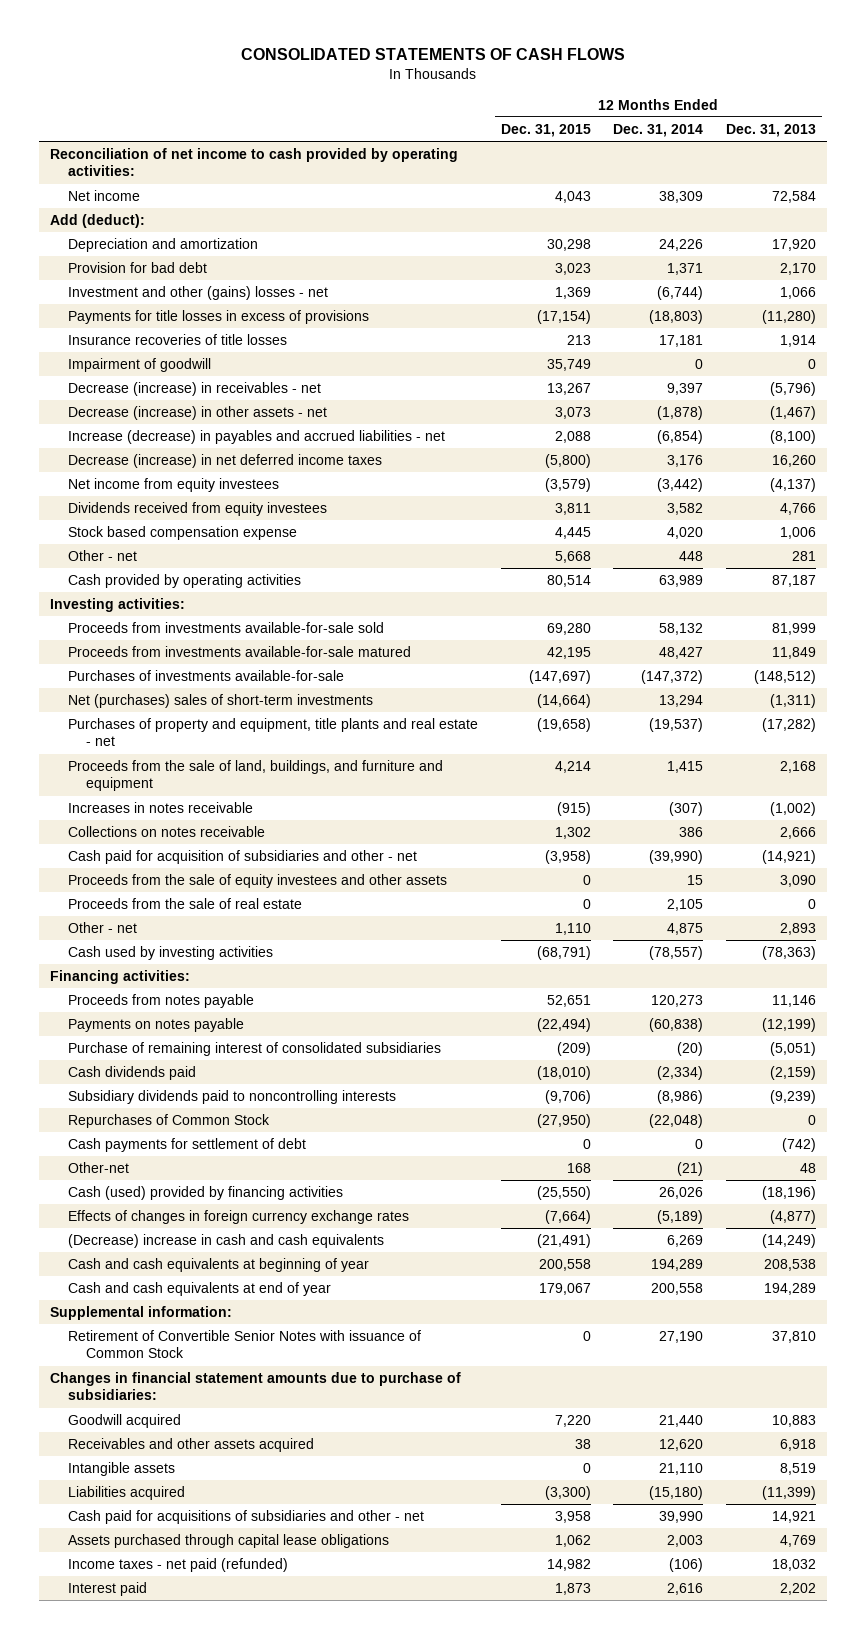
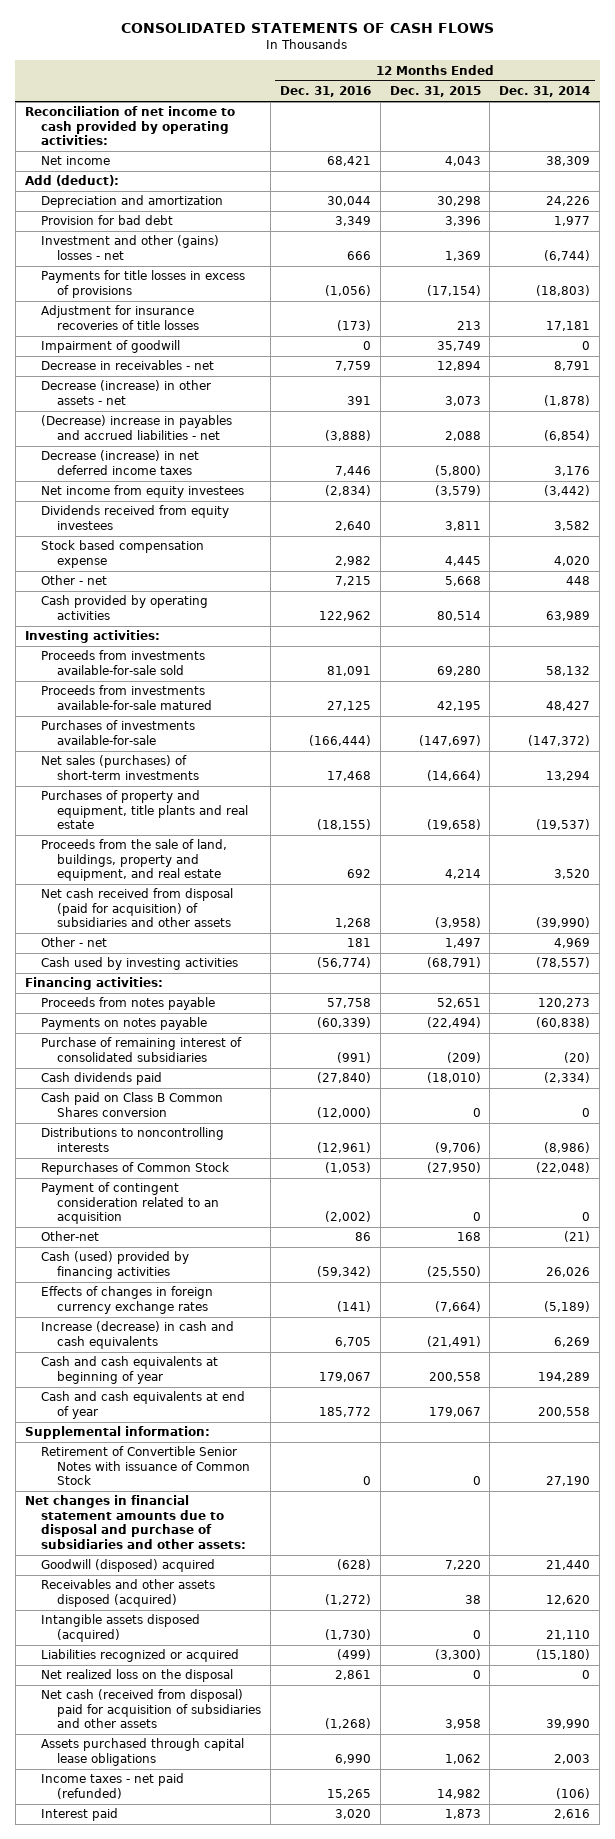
[725,123,816,137] Dec. 31, 2013 -> none
none -> [279,86,371,98] Dec. 31, 2016
[554,262,591,275] 3,023 -> [444,216,481,227] 3,396
[667,262,704,275] 1,371 -> [554,216,591,227] 1,977
[68,333,288,345] Insurance recoveries of title losses -> [40,305,199,330] Adjustment for insurance recoveries of title losses
[68,381,322,396] Decrease (increase) in receivables - net -> [40,360,214,371] Decrease in receivables - net
[546,382,591,395] 13,267 -> [436,361,481,372] 12,894
[667,382,704,395] 9,397 -> [554,361,591,372] 8,791
[68,429,446,444] Increase (decrease) in payables and accrued liabilities - net -> [40,415,232,440] (Decrease) increase in payables and accrued liabilities - net
[68,801,254,813] Increases in notes receivable -> none
[68,825,266,837] Collections on notes receivable -> none
[68,873,448,888] Proceeds from the sale of equity investees and other assets -> none
[68,897,303,909] Proceeds from the sale of real estate -> none
[68,693,374,708] Net (purchases) sales of short-term investments -> [40,755,199,780] Net sales (purchases) of short-term investments
[68,717,479,747] Purchases of property and equipment, title plants and real estate - net -> [40,790,248,830] Purchases of property and equipment, title plants and real estate
[68,759,444,792] Proceeds from the sale of land, buildings, and furniture and equipment -> [40,839,227,882] Proceeds from the sale of land, buildings, property and equipment, and real estate
[667,760,704,773] 1,415 -> [554,869,591,880] 3,520
[68,849,418,864] Cash paid for acquisition of subsidiaries and other - net -> [40,888,233,928] Net cash received from disposal (paid for acquisition) of subsidiaries and other assets
[554,922,591,935] 1,110 -> [444,938,481,949] 1,497
[667,922,704,935] 4,875 -> [554,938,591,949] 4,969
none -> [40,1092,223,1117] Cash paid on Class B Common Shares conversion
[68,1089,397,1104] Subsidiary dividends paid to noncontrolling interests -> [40,1127,224,1152] Distributions to noncontrolling interests
[68,1137,307,1152] Cash payments for settlement of debt -> [40,1182,219,1225] Payment of contingent consideration related to an acquisition
[68,1233,385,1248] (Decrease) increase in cash and cash equivalents -> [40,1321,234,1349] Increase (decrease) in cash and cash equivalents
[49,1371,461,1401] Changes in financial statement amounts due to purchase of subsidiaries: -> [24,1495,246,1549] Net changes in financial statement amounts due to disposal and purchase of subsidiaries and other assets:
[68,1413,182,1428] Goodwill acquired -> [40,1559,215,1573] Goodwill (disposed) acquired
[68,1437,315,1452] Receivables and other assets acquired -> [40,1579,215,1607] Receivables and other assets disposed (acquired)
[68,1461,176,1476] Intangible assets -> [40,1614,200,1642] Intangible assets disposed (acquired)
[68,1485,186,1500] Liabilities acquired -> [40,1649,239,1663] Liabilities recognized or acquired
none -> [40,1669,233,1683] Net realized loss on the disposal
[68,1509,425,1524] Cash paid for acquisitions of subsidiaries and other - net -> [40,1689,261,1729] Net cash (received from disposal) paid for acquisition of subsidiaries and other assets

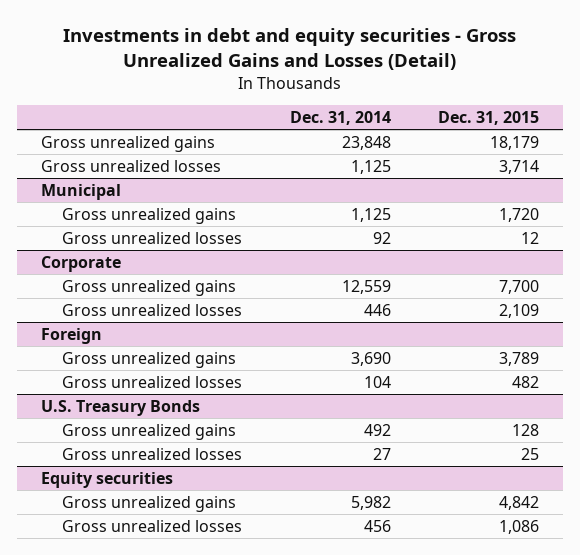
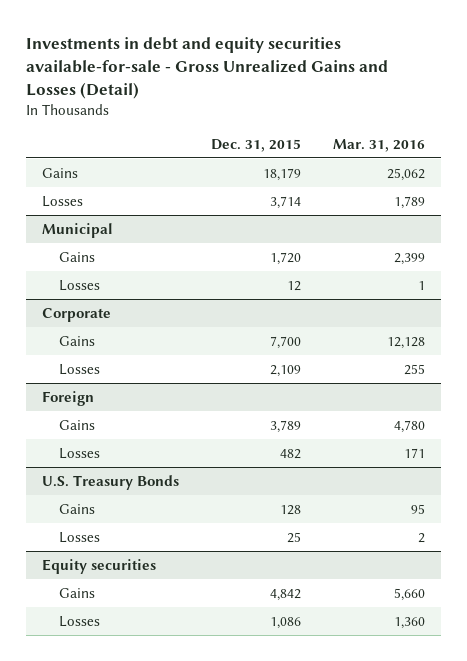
[62,27,516,71] Investments in debt and equity securities - Gross Unrealized Gains and Losses (Detail) -> [26,37,389,100] Investments in debt and equity securities available-for-sale - Gross Unrealized Gains and Losses (Detail)
[289,111,391,126] Dec. 31, 2014 -> none
none -> [333,138,426,152] Mar. 31, 2016
[40,135,215,152] Gross unrealized gains -> [42,167,79,178] Gains
[40,159,221,172] Gross unrealized losses -> [42,195,84,207] Losses
[62,207,237,224] Gross unrealized gains -> [58,251,95,262] Gains
[62,231,243,244] Gross unrealized losses -> [58,279,100,291] Losses
[62,279,237,296] Gross unrealized gains -> [58,335,95,346] Gains
[62,303,243,316] Gross unrealized losses -> [58,363,100,375] Losses
[62,351,237,368] Gross unrealized gains -> [58,419,95,430] Gains
[62,375,243,388] Gross unrealized losses -> [58,447,100,459] Losses
[62,423,237,440] Gross unrealized gains -> [58,503,95,514] Gains
[62,447,243,460] Gross unrealized losses -> [58,531,100,543] Losses
[62,495,237,512] Gross unrealized gains -> [58,587,95,598] Gains
[62,519,243,532] Gross unrealized losses -> [58,615,100,627] Losses

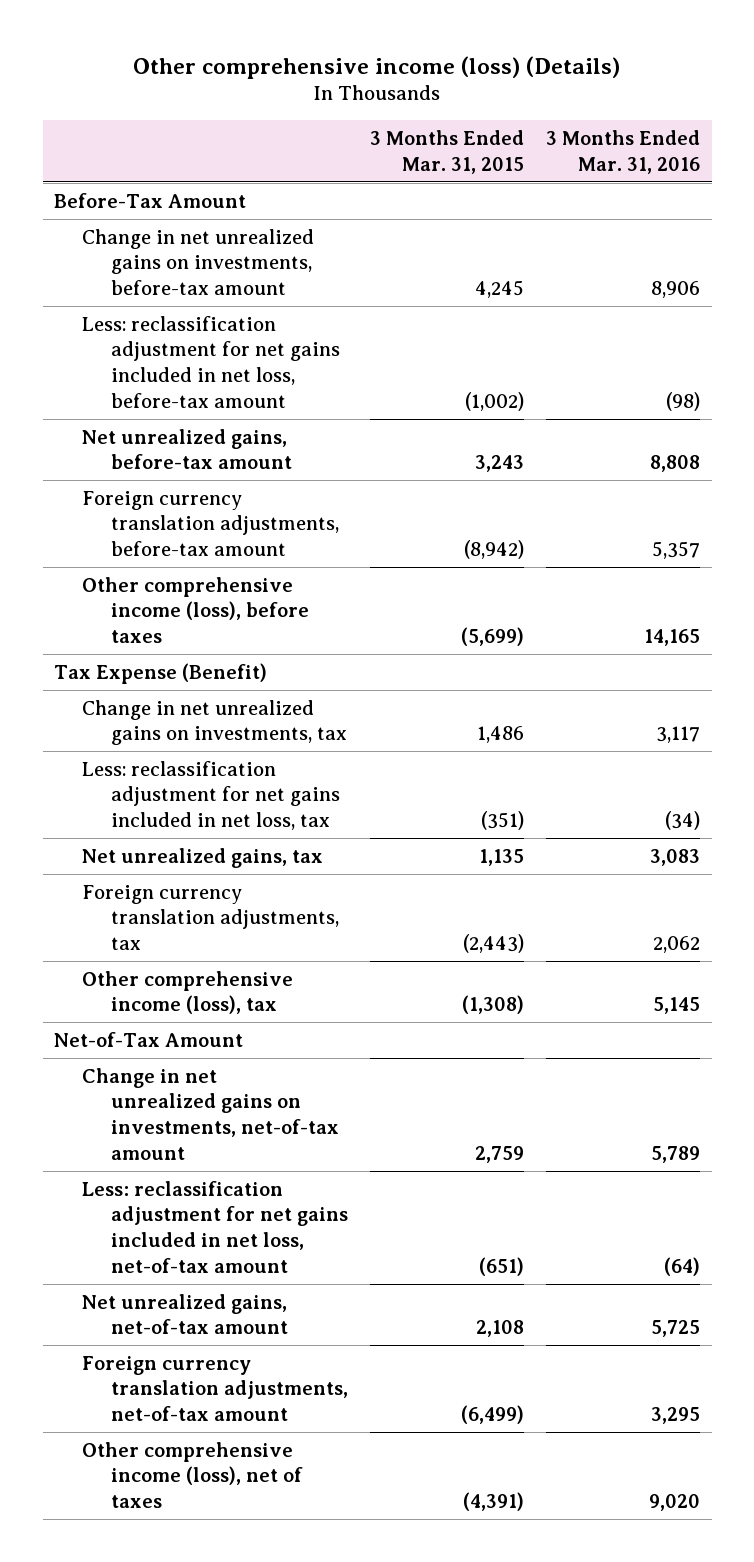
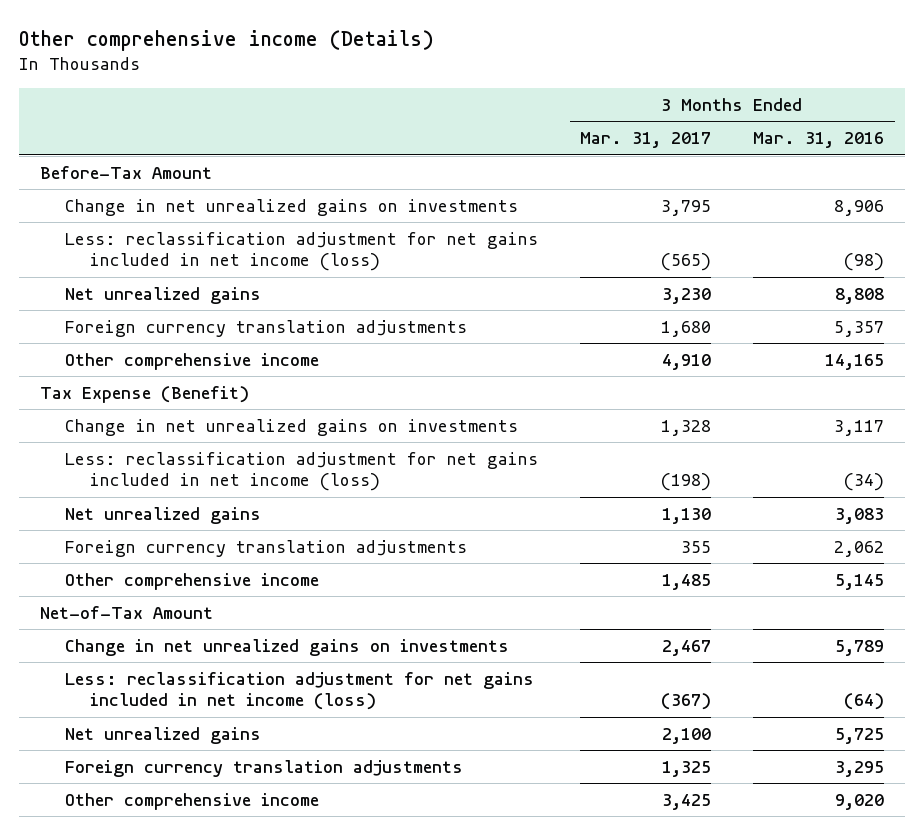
[133,55,621,79] Other comprehensive income (loss) (Details) -> [18,30,434,52] Other comprehensive income (Details)
[369,129,524,174] 3 Months Ended Mar. 31, 2015 -> none
none -> [580,132,712,149] Mar. 31, 2017
[82,228,315,296] Change in net unrealized gains on investments, before-tax amount -> [64,198,518,216] Change in net unrealized gains on investments
[82,315,340,409] Less: reclassification adjustment for net gains included in net loss, before-tax amount -> [64,231,538,272] Less: reclassification adjustment for net gains included in net income (loss)
[82,428,292,470] Net unrealized gains, before-tax amount -> [64,286,261,304] Net unrealized gains
[82,490,339,557] Foreign currency translation adjustments, before-tax amount -> [64,319,467,337] Foreign currency translation adjustments
[82,576,309,644] Other comprehensive income (loss), before taxes -> [64,352,319,370] Other comprehensive income
[82,699,347,746] Change in net unrealized gains on investments, tax -> [64,418,518,436] Change in net unrealized gains on investments
[82,760,340,831] Less: reclassification adjustment for net gains included in net loss, tax -> [64,451,538,492] Less: reclassification adjustment for net gains included in net income (loss)
[82,847,324,868] Net unrealized gains, tax -> [64,506,261,524] Net unrealized gains
[82,884,339,951] Foreign currency translation adjustments, tax -> [64,539,467,557] Foreign currency translation adjustments
[82,970,294,1015] Other comprehensive income (loss), tax -> [64,572,319,590] Other comprehensive income
[82,1067,339,1161] Change in net unrealized gains on investments, net-of-tax amount -> [64,638,509,656] Change in net unrealized gains on investments
[82,1180,348,1274] Less: reclassification adjustment for net gains included in net loss, net-of-tax amount -> [64,671,534,711] Less: reclassification adjustment for net gains included in net income (loss)
[82,1293,288,1335] Net unrealized gains, net-of-tax amount -> [64,726,261,744] Net unrealized gains
[82,1355,348,1422] Foreign currency translation adjustments, net-of-tax amount -> [64,759,463,777] Foreign currency translation adjustments
[82,1441,303,1509] Other comprehensive income (loss), net of taxes -> [64,792,319,810] Other comprehensive income

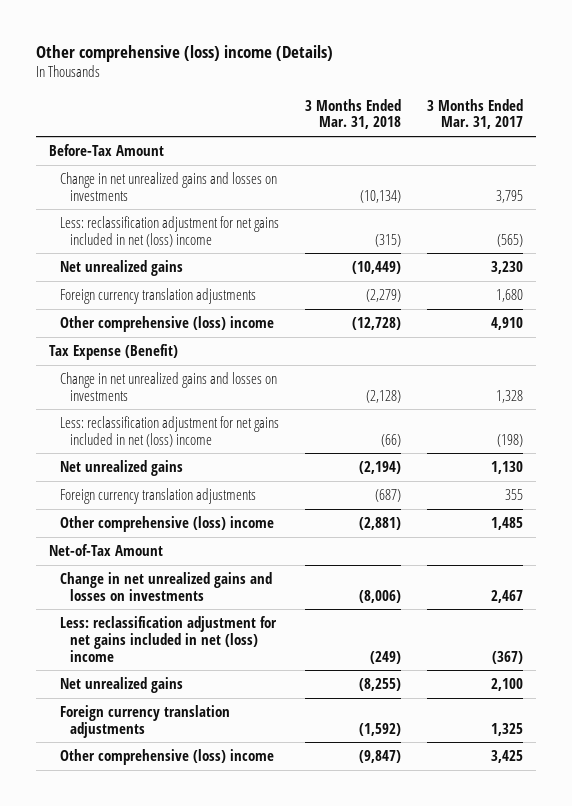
[18,30,434,52] Other comprehensive income (Details) -> [35,45,333,63] Other comprehensive (loss) income (Details)
[753,132,885,149] Mar. 31, 2016 -> none
none -> [304,98,401,130] 3 Months Ended Mar. 31, 2018
[64,198,518,216] Change in net unrealized gains on investments -> [59,171,277,201] Change in net unrealized gains and losses on investments
[64,231,538,272] Less: reclassification adjustment for net gains included in net income (loss) -> [59,215,279,247] Less: reclassification adjustment for net gains included in net (loss) income
[64,352,319,370] Other comprehensive income -> [59,315,274,332] Other comprehensive (loss) income
[64,418,518,436] Change in net unrealized gains on investments -> [59,371,277,401] Change in net unrealized gains and losses on investments
[64,451,538,492] Less: reclassification adjustment for net gains included in net income (loss) -> [59,415,279,447] Less: reclassification adjustment for net gains included in net (loss) income
[64,572,319,590] Other comprehensive income -> [59,515,274,532] Other comprehensive (loss) income
[64,638,509,656] Change in net unrealized gains on investments -> [59,571,272,601] Change in net unrealized gains and losses on investments
[64,671,534,711] Less: reclassification adjustment for net gains included in net income (loss) -> [59,615,277,662] Less: reclassification adjustment for net gains included in net (loss) income
[64,792,319,810] Other comprehensive income -> [59,748,274,765] Other comprehensive (loss) income

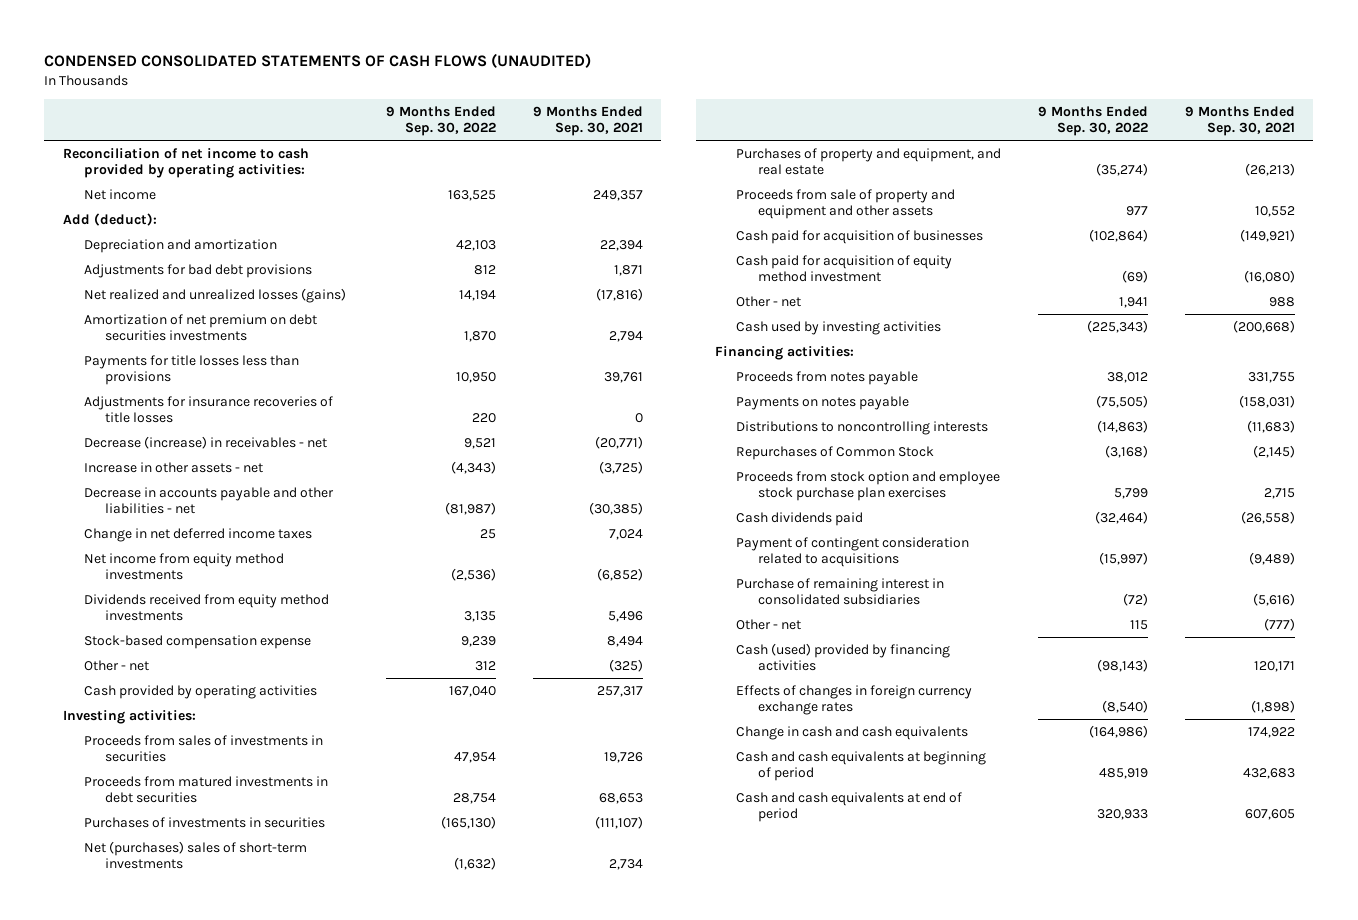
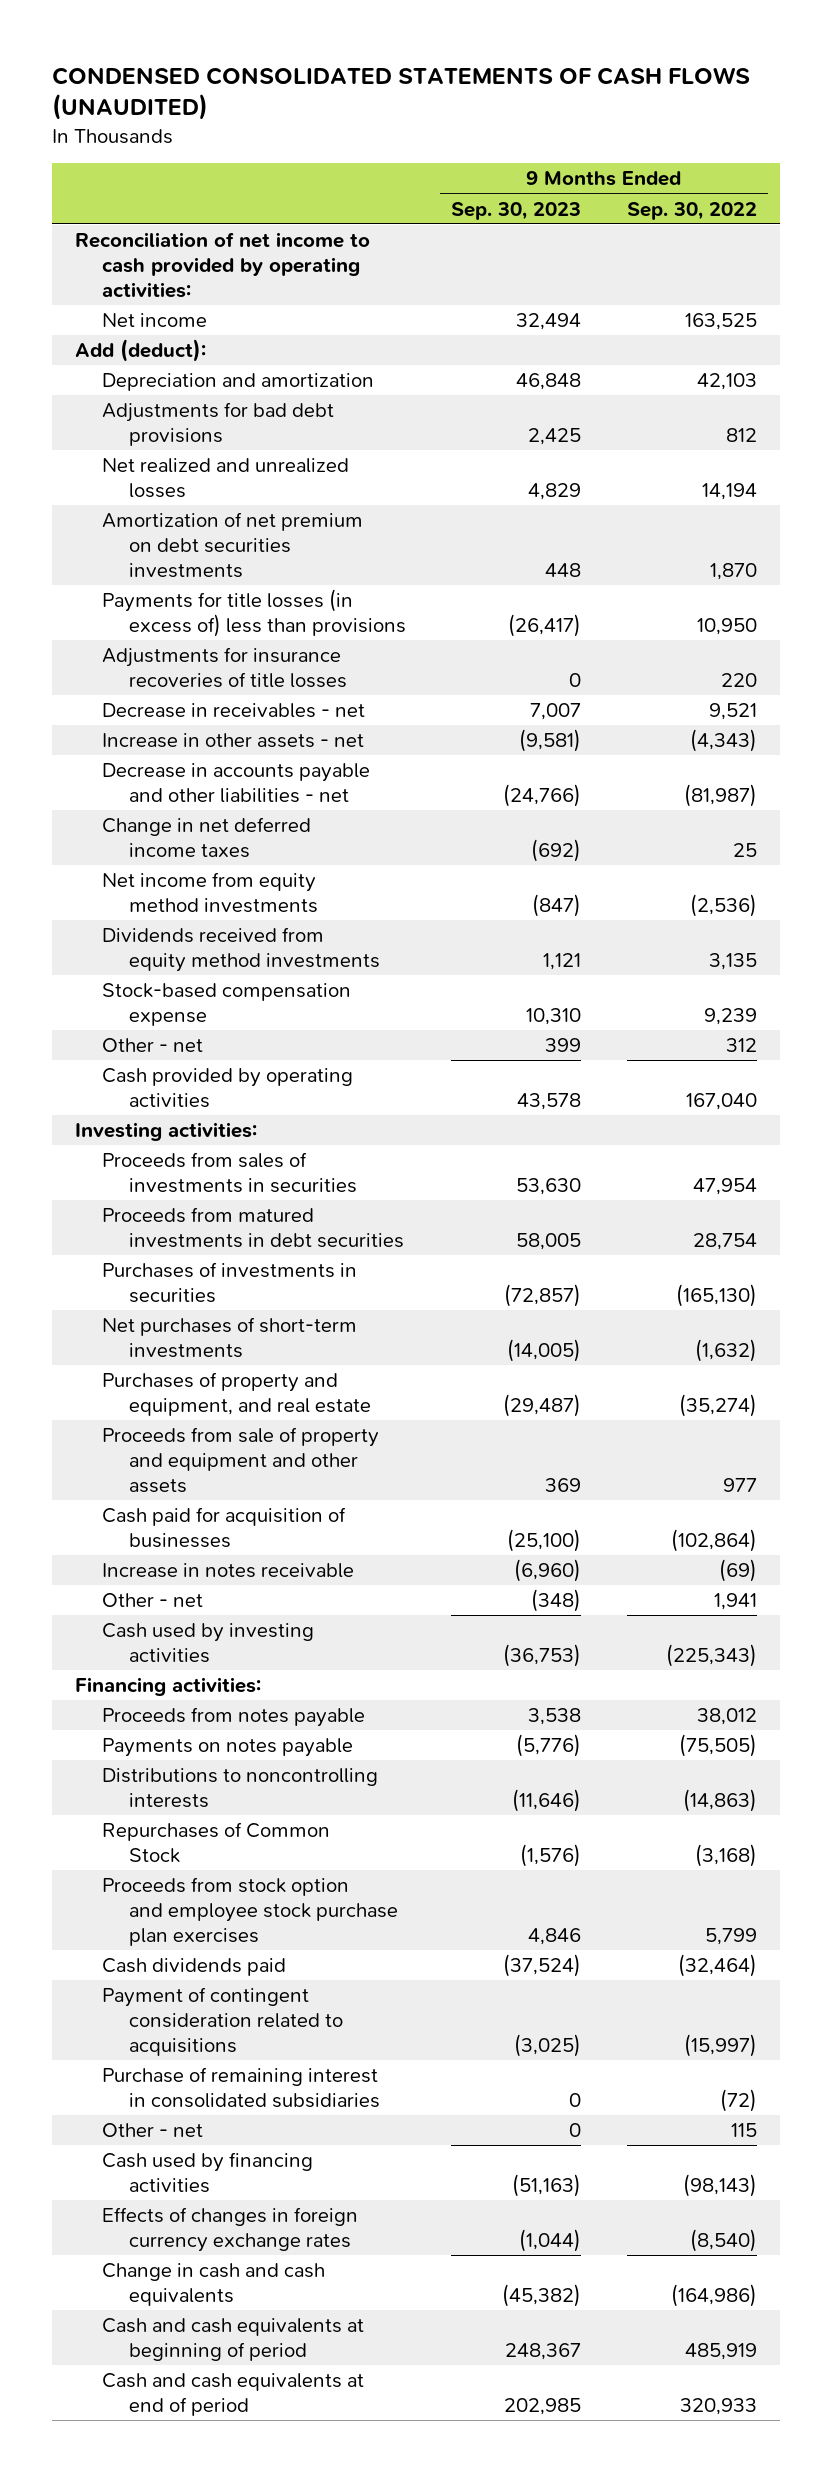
[532,105,643,137] 9 Months Ended Sep. 30, 2021 -> none
none -> [451,201,582,220] Sep. 30, 2023
[84,287,347,303] Net realized and unrealized losses (gains) -> [101,458,349,499] Net realized and unrealized losses
[84,354,300,386] Payments for title losses less than provisions -> [101,589,407,638] Payments for title losses (in excess of) less than provisions
[84,435,328,449] Decrease (increase) in receivables - net -> [101,703,365,719] Decrease in receivables - net
[84,840,308,870] Net (purchases) sales of short-term investments -> [101,1317,357,1359] Net purchases of short-term investments
[736,254,953,283] Cash paid for acquisition of equity method investment -> none
none -> [101,1563,354,1579] Increase in notes receivable
[736,642,951,672] Cash (used) provided by financing activities -> [101,2152,313,2194] Cash used by financing activities

